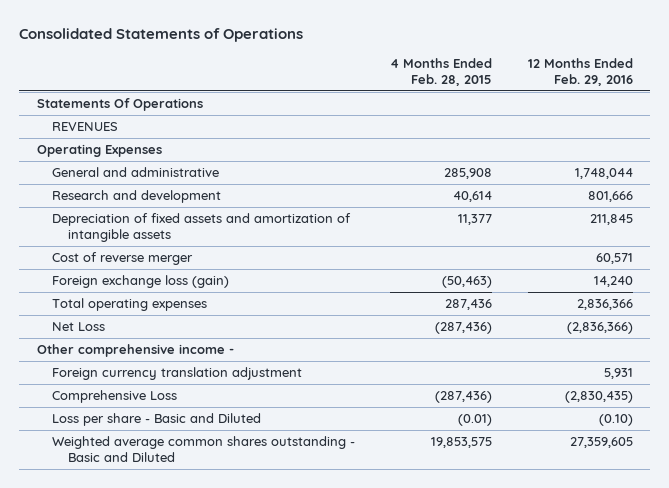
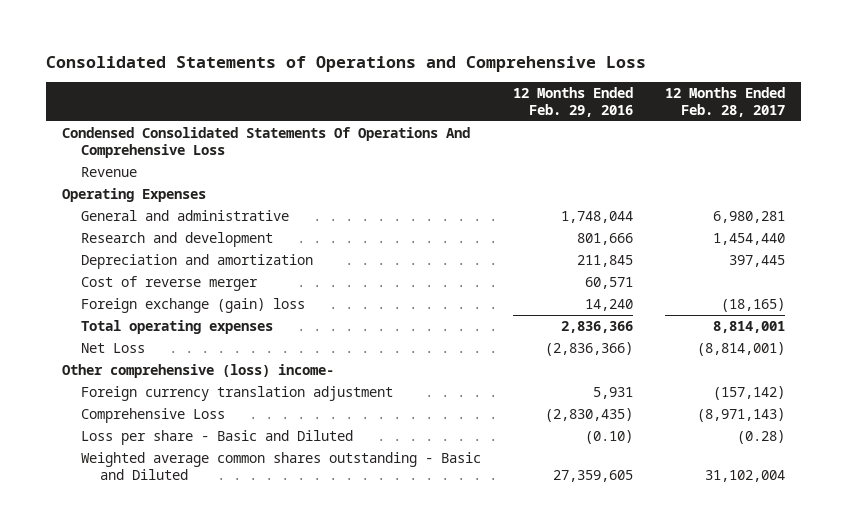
[19,28,304,43] Consolidated Statements of Operations -> [45,55,646,72] Consolidated Statements of Operations and Comprehensive Loss
[390,58,493,86] 4 Months Ended Feb. 28, 2015 -> none
none -> [665,87,786,117] 12 Months Ended Feb. 28, 2017
[36,98,203,112] Statements Of Operations -> none
none -> [61,127,470,158] Condensed Consolidated Statements Of Operations And Comprehensive Loss
[52,122,119,132] REVENUES -> [80,167,137,178] Revenue
[52,213,352,242] Depreciation of fixed assets and amortization of intangible assets -> [80,254,313,270] Depreciation and amortization
[52,275,230,289] Foreign exchange loss (gain) -> [80,298,305,314] Foreign exchange (gain) loss
[36,344,234,358] Other comprehensive income - -> [61,364,334,379] Other comprehensive (loss) income-

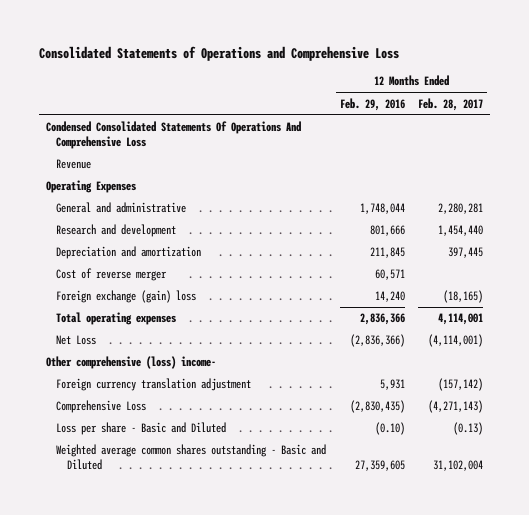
[713,211,786,224] 6,980,281 -> [438,203,484,215] 2,280,281
[713,321,786,334] 8,814,001 -> [438,313,484,326] 4,114,001
[697,342,786,357] (8,814,001) -> [428,334,484,348] (4,114,001)
[697,408,786,423] (8,971,143) -> [428,400,484,414] (4,271,143)
[737,430,786,445] (0.28) -> [453,422,484,436] (0.13)

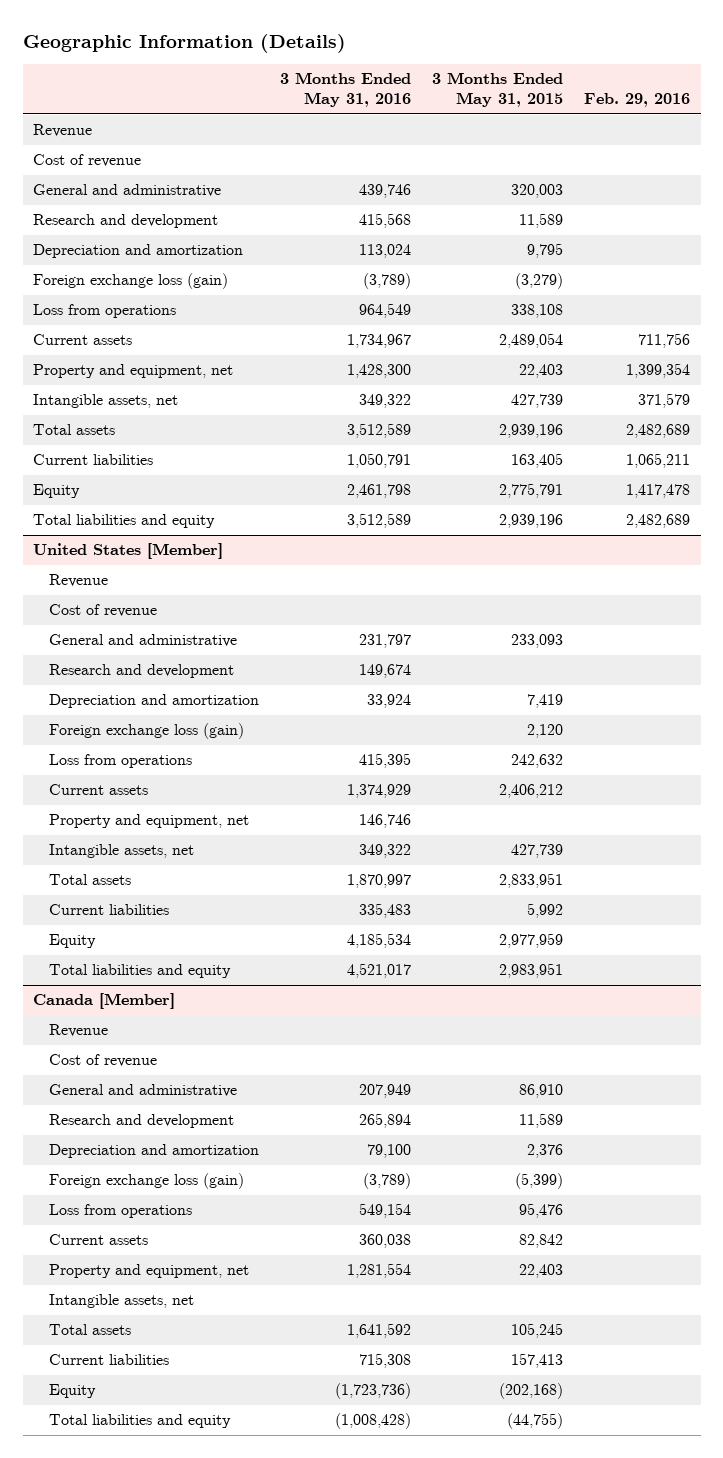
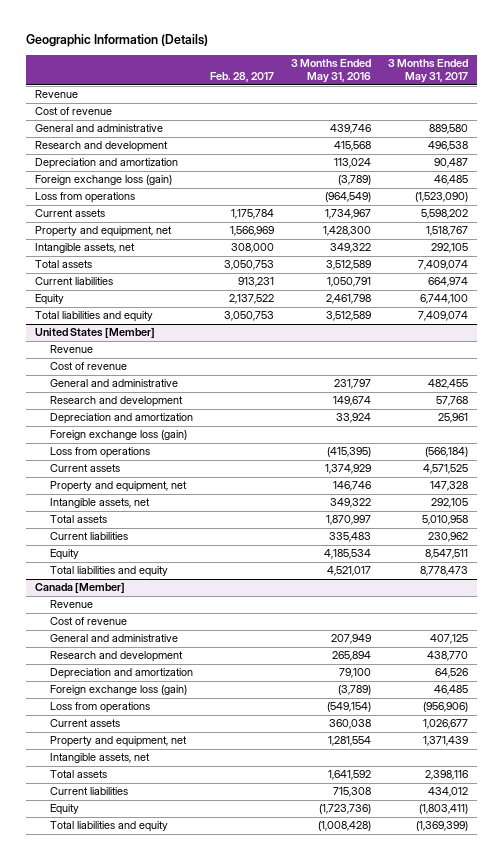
[431,72,563,108] 3 Months Ended May 31, 2015 -> none
[583,93,690,108] Feb. 29, 2016 -> none
none -> [210,72,275,83] Feb. 28, 2017
none -> [388,59,469,84] 3 Months Ended May 31, 2017
[358,303,411,319] 964,549 -> [325,192,372,203] (964,549)
[358,753,411,769] 415,395 -> [327,447,372,458] (415,395)
[358,1203,411,1219] 549,154 -> [327,702,372,713] (549,154)

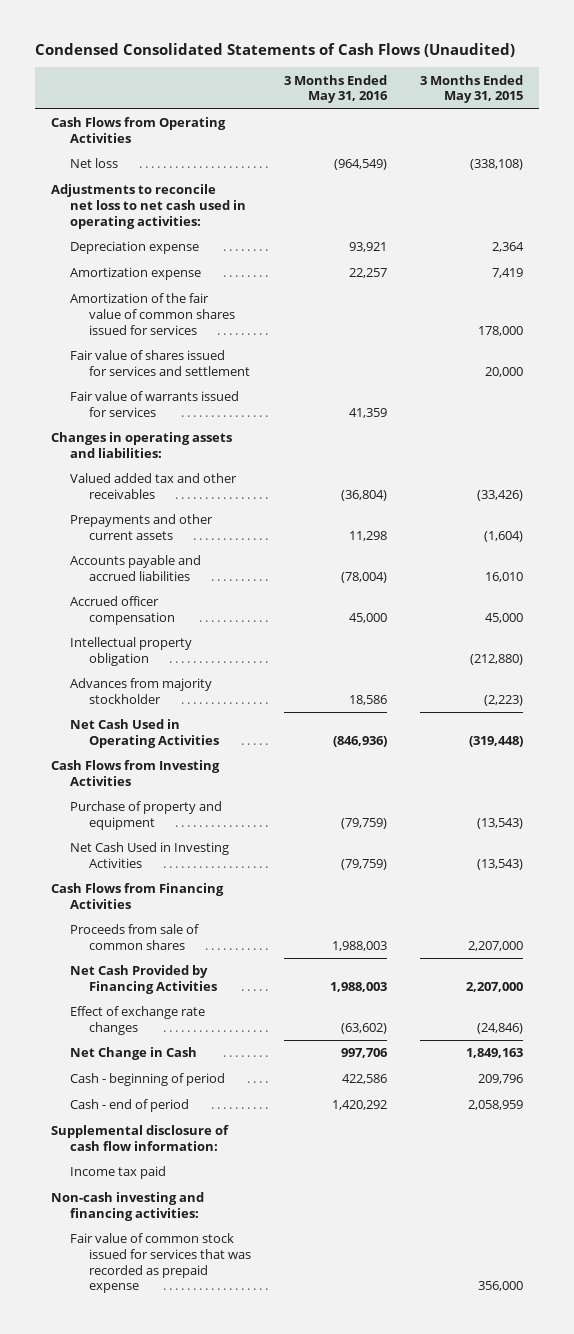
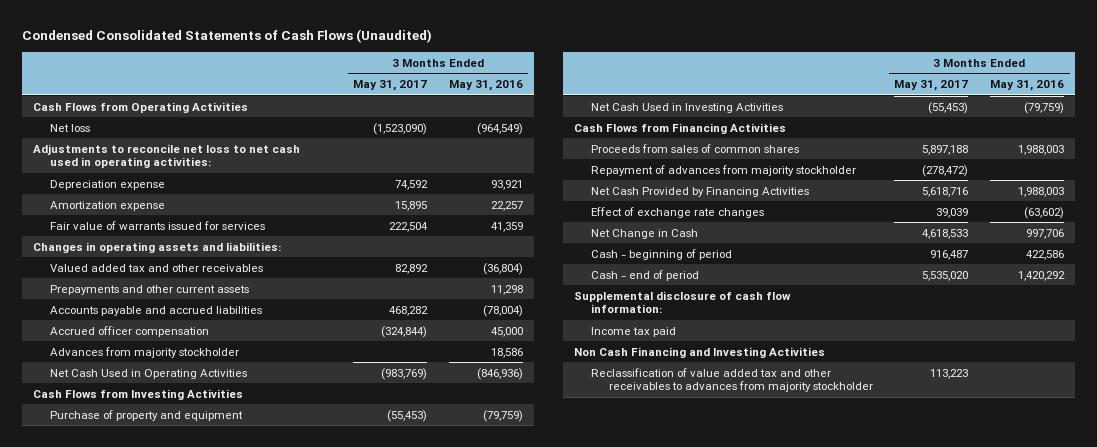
[419,74,523,104] 3 Months Ended May 31, 2015 -> none
none -> [353,80,428,92] May 31, 2017
[70,293,236,335] Amortization of the fair value of common shares issued for services -> none
[70,350,251,377] Fair value of shares issued for services and settlement -> none
[70,637,193,667] Intellectual property obligation -> none
[70,924,200,951] Proceeds from sale of common shares -> [591,143,800,153] Proceeds from sales of common shares
none -> [591,164,857,176] Repayment of advances from majority stockholder
[70,1233,252,1294] Fair value of common stock issued for services that was recorded as prepaid expense -> none
[51,1192,205,1222] Non-cash investing and financing activities: -> [574,346,826,358] Non Cash Financing and Investing Activities
none -> [591,367,873,393] Reclassification of value added tax and other receivables to advances from majority stockholder

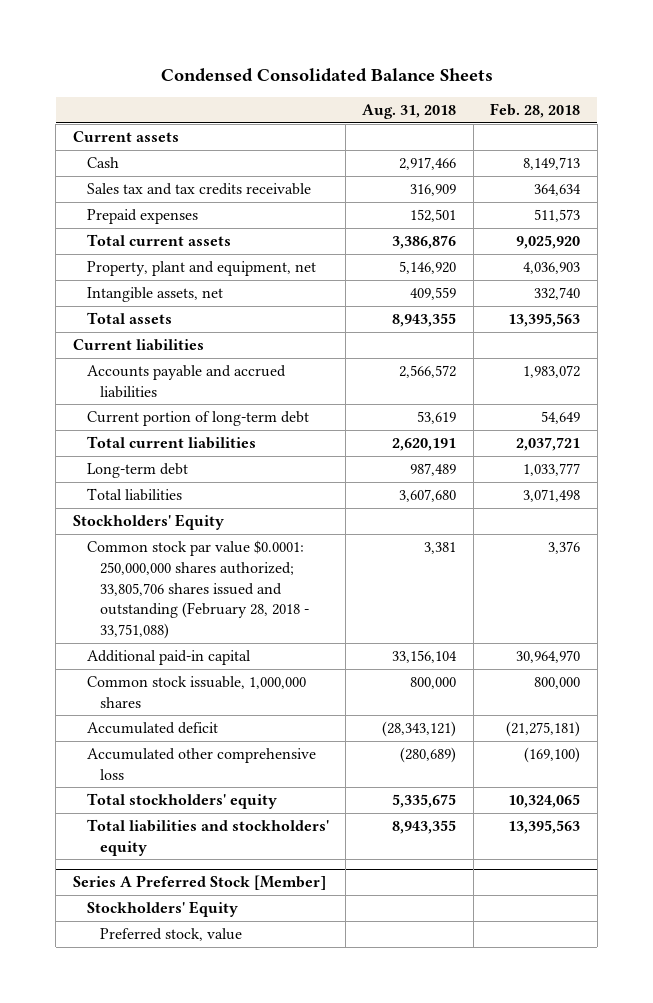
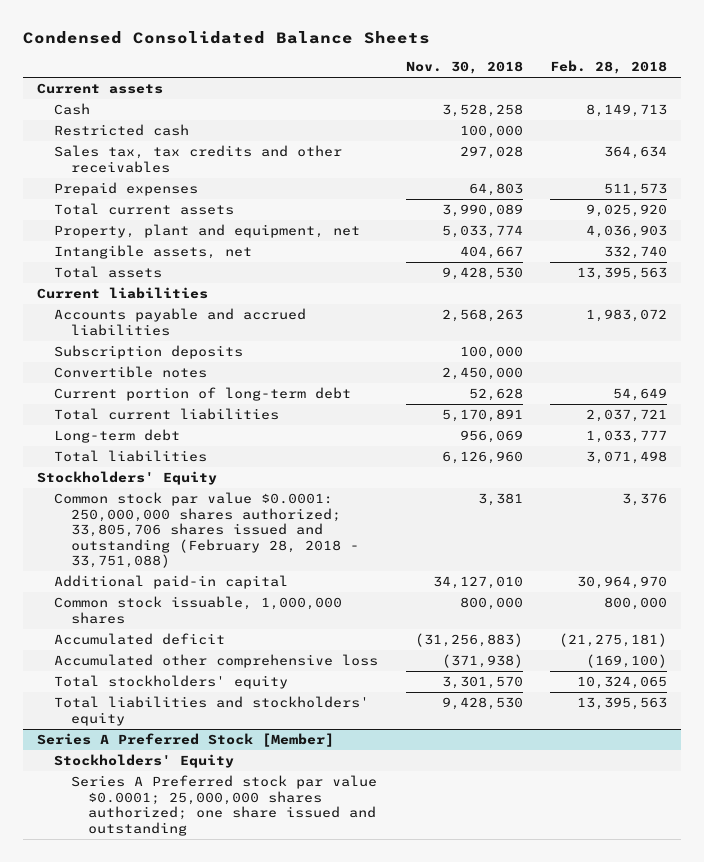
[362,103,457,119] Aug. 31, 2018 -> none
none -> [405,61,523,75] Nov. 30, 2018
none -> [53,124,189,137] Restricted cash
[86,183,311,196] Sales tax and tax credits receivable -> [53,145,342,173] Sales tax, tax credits and other receivables
none -> [53,345,243,360] Subscription deposits
none -> [53,366,207,379] Convertible notes
[100,928,243,942] Preferred stock, value -> [70,775,377,836] Series A Preferred stock par value $0.0001; 25,000,000 shares authorized; one share issued and outstanding

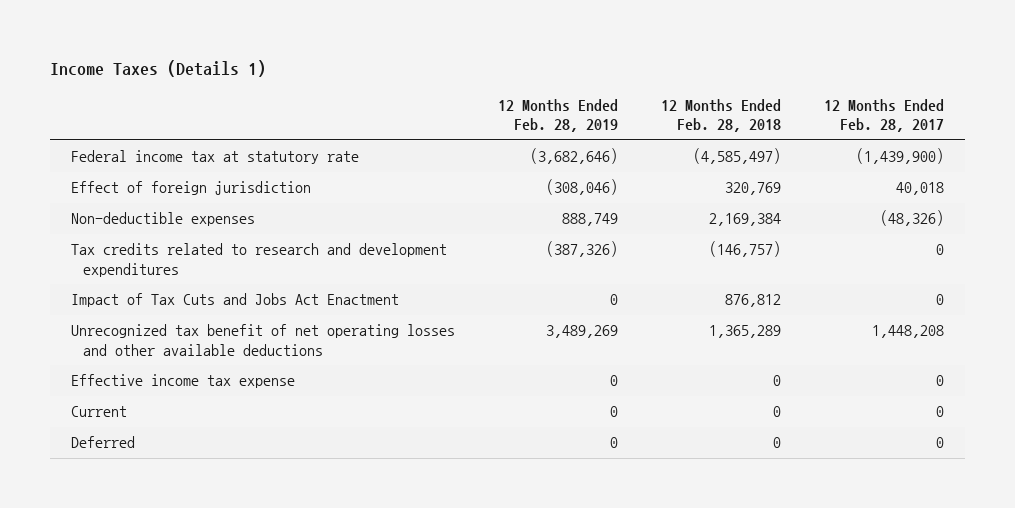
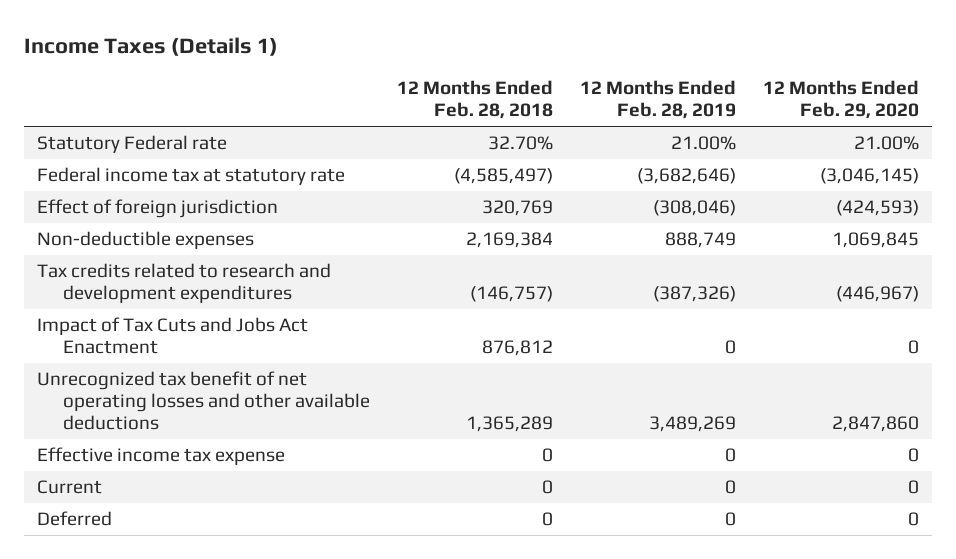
[823,99,944,133] 12 Months Ended Feb. 28, 2017 -> none
none -> [762,80,919,120] 12 Months Ended Feb. 29, 2020
none -> [37,135,228,154] Statutory Federal rate

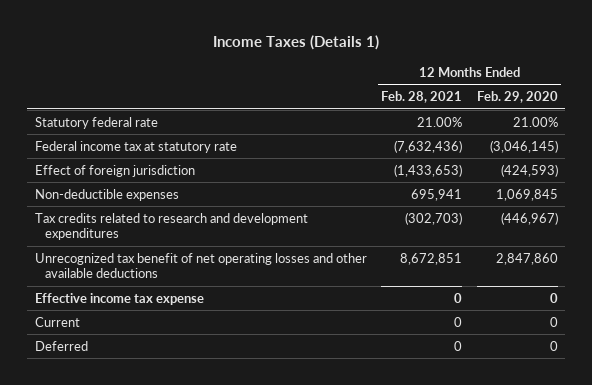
[396,80,553,120] 12 Months Ended Feb. 28, 2018 -> none
[579,80,736,120] 12 Months Ended Feb. 28, 2019 -> none
none -> [381,90,463,103] Feb. 28, 2021
[37,135,228,154] Statutory Federal rate -> [34,116,158,129] Statutory federal rate
[37,317,309,354] Impact of Tax Cuts and Jobs Act Enactment -> none

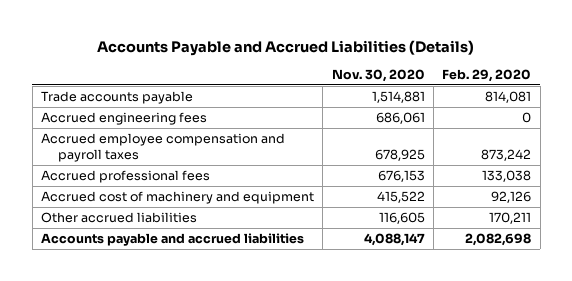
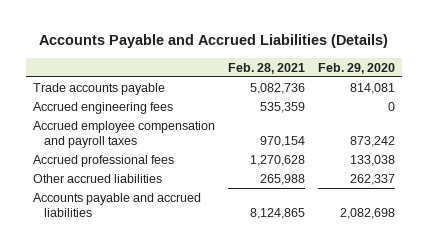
[331,69,425,83] Nov. 30, 2020 -> none
none -> [227,62,305,74] Feb. 28, 2021
[41,190,315,204] Accrued cost of machinery and equipment -> none
[489,211,532,224] 170,211 -> [350,173,396,185] 262,337

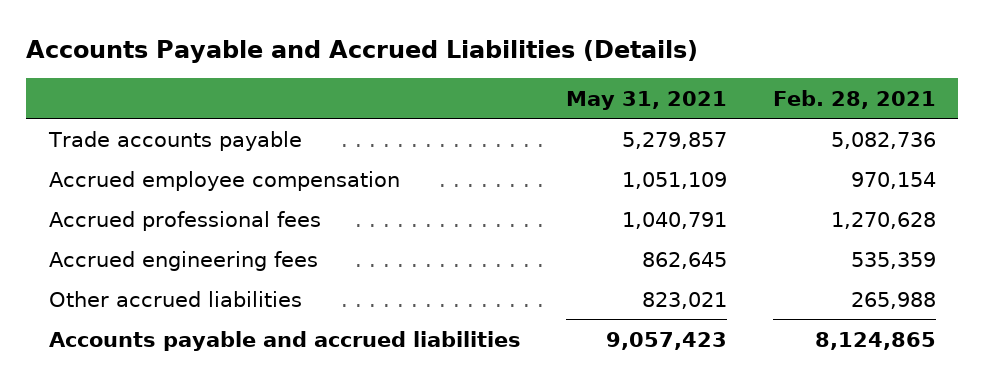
[318,62,396,74] Feb. 29, 2020 -> none
none -> [566,90,728,110] May 31, 2021
[32,120,215,149] Accrued employee compensation and payroll taxes -> [49,170,401,191] Accrued employee compensation
[32,101,173,114] Accrued engineering fees -> [49,250,319,271] Accrued engineering fees

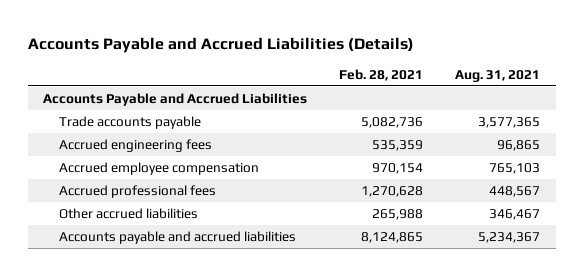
[566,90,728,110] May 31, 2021 -> none
none -> [454,69,540,82] Aug. 31, 2021
none -> [43,93,308,107] Accounts Payable and Accrued Liabilities
[49,250,319,271] Accrued engineering fees -> [59,139,213,153] Accrued engineering fees

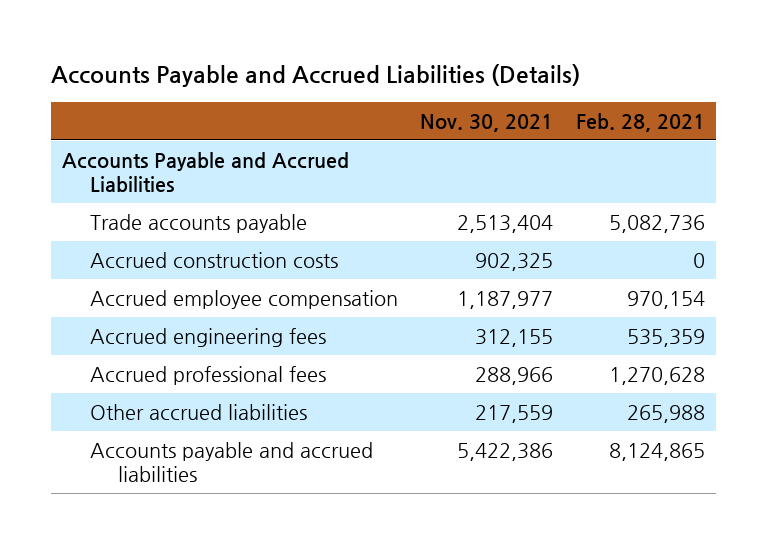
[454,69,540,82] Aug. 31, 2021 -> none
none -> [420,113,554,132] Nov. 30, 2021
none -> [90,252,339,269] Accrued construction costs
[59,139,213,153] Accrued engineering fees -> [90,328,327,348] Accrued engineering fees

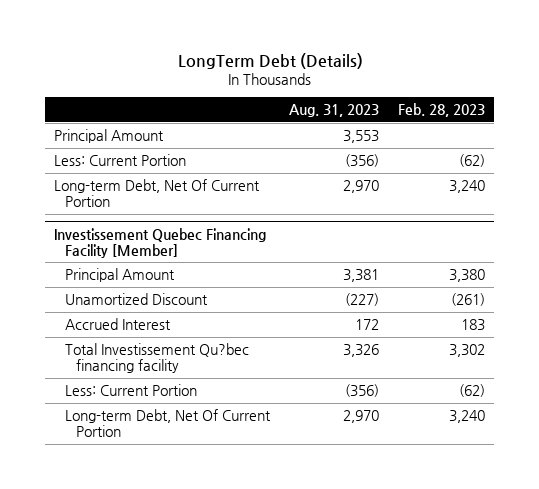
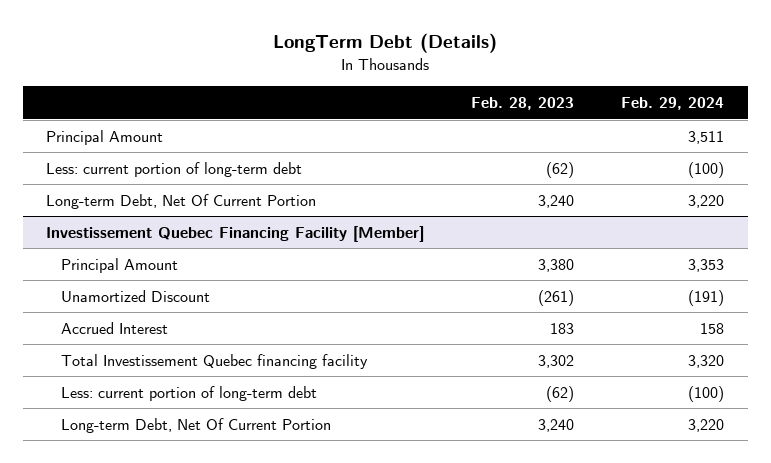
[288,104,379,118] Aug. 31, 2023 -> none
none -> [621,97,725,111] Feb. 29, 2024
[54,154,187,167] Less: Current Portion -> [46,161,303,177] Less: current portion of long-term debt
[65,343,250,373] Total Investissement Qu?bec financing facility -> [61,353,369,369] Total Investissement Quebec financing facility
[65,384,198,397] Less: Current Portion -> [61,385,318,401] Less: current portion of long-term debt

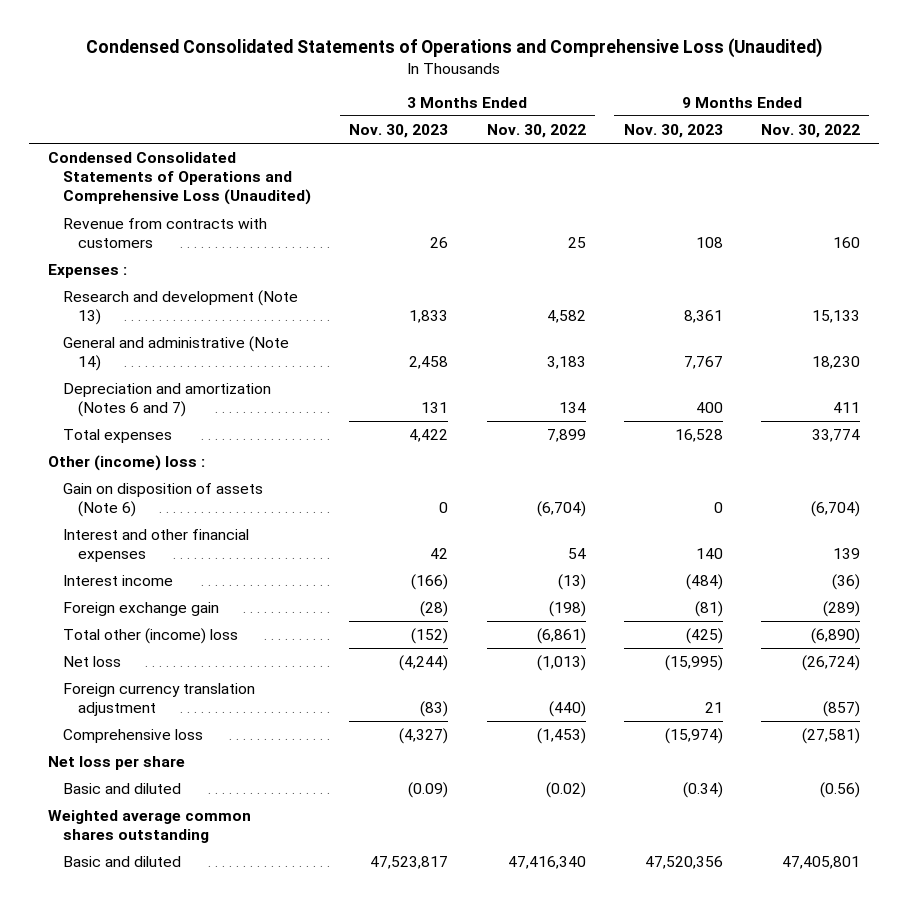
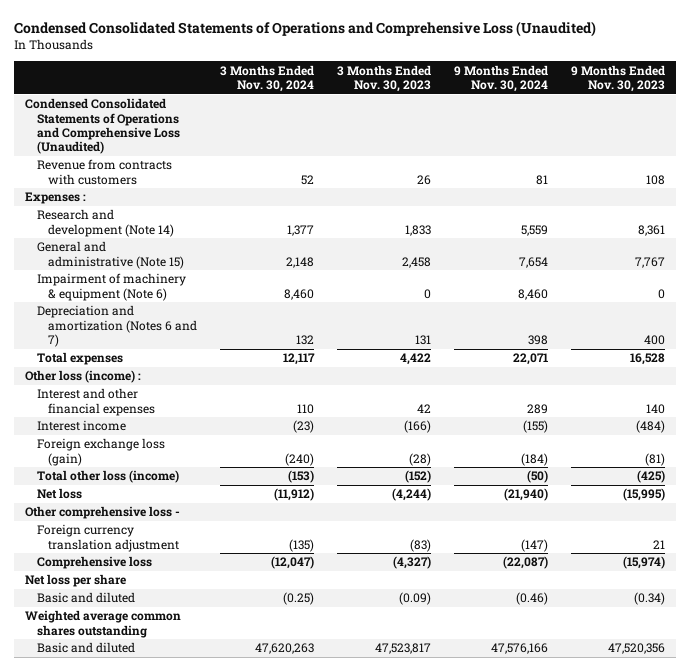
[486,123,586,138] Nov. 30, 2022 -> none
[760,123,860,138] Nov. 30, 2022 -> none
none -> [220,64,315,92] 3 Months Ended Nov. 30, 2024
none -> [453,64,548,92] 9 Months Ended Nov. 30, 2024
[63,289,299,326] Research and development (Note 13) -> [36,209,175,237] Research and development (Note 14)
[63,335,290,372] General and administrative (Note 14) -> [36,241,185,269] General and administrative (Note 15)
none -> [36,273,186,301] Impairment of machinery & equipment (Note 6)
[63,482,264,518] Gain on disposition of assets (Note 6) -> none
[48,454,206,471] Other (income) loss : -> [25,370,142,384] Other loss (income) :
[63,601,220,616] Foreign exchange gain -> [36,438,165,466] Foreign exchange loss (gain)
[63,627,239,644] Total other (income) loss -> [36,470,179,484] Total other loss (income)
none -> [25,506,181,520] Other comprehensive loss -

